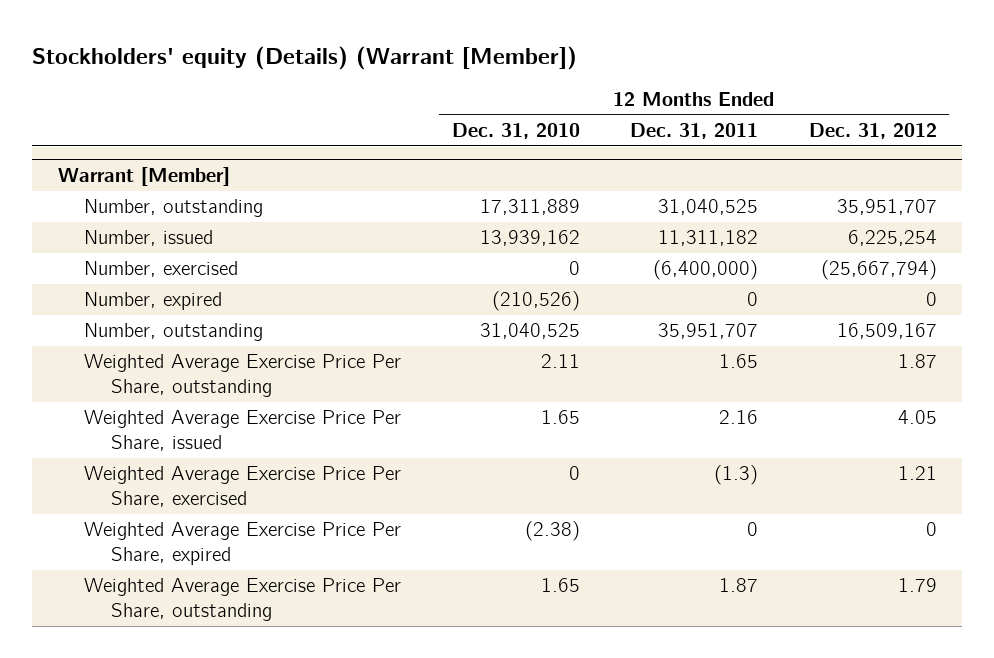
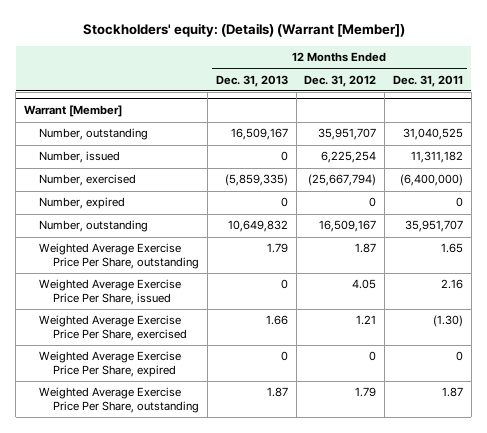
[32,45,578,70] Stockholders' equity (Details) (Warrant [Member]) -> [82,23,405,38] Stockholders' equity: (Details) (Warrant [Member])
[451,123,580,140] Dec. 31, 2010 -> none
none -> [215,74,288,87] Dec. 31, 2013
[714,465,759,486] (1.3) -> [433,315,464,328] (1.30)

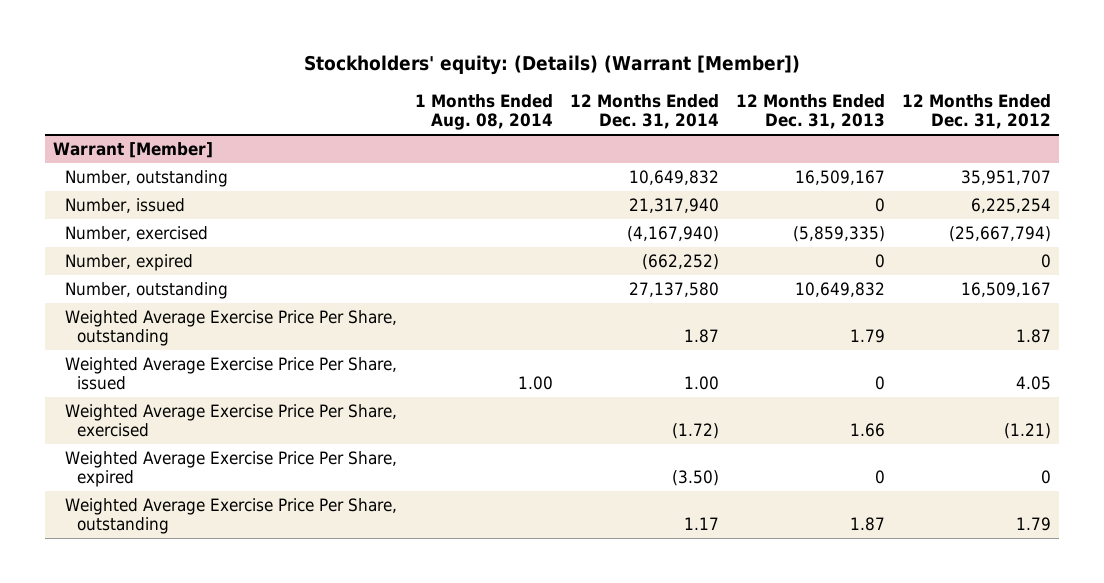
[393,74,464,87] Dec. 31, 2011 -> none
none -> [414,93,553,130] 1 Months Ended Aug. 08, 2014
none -> [569,93,719,129] 12 Months Ended Dec. 31, 2014
[356,315,377,326] 1.21 -> [1003,423,1051,440] (1.21)

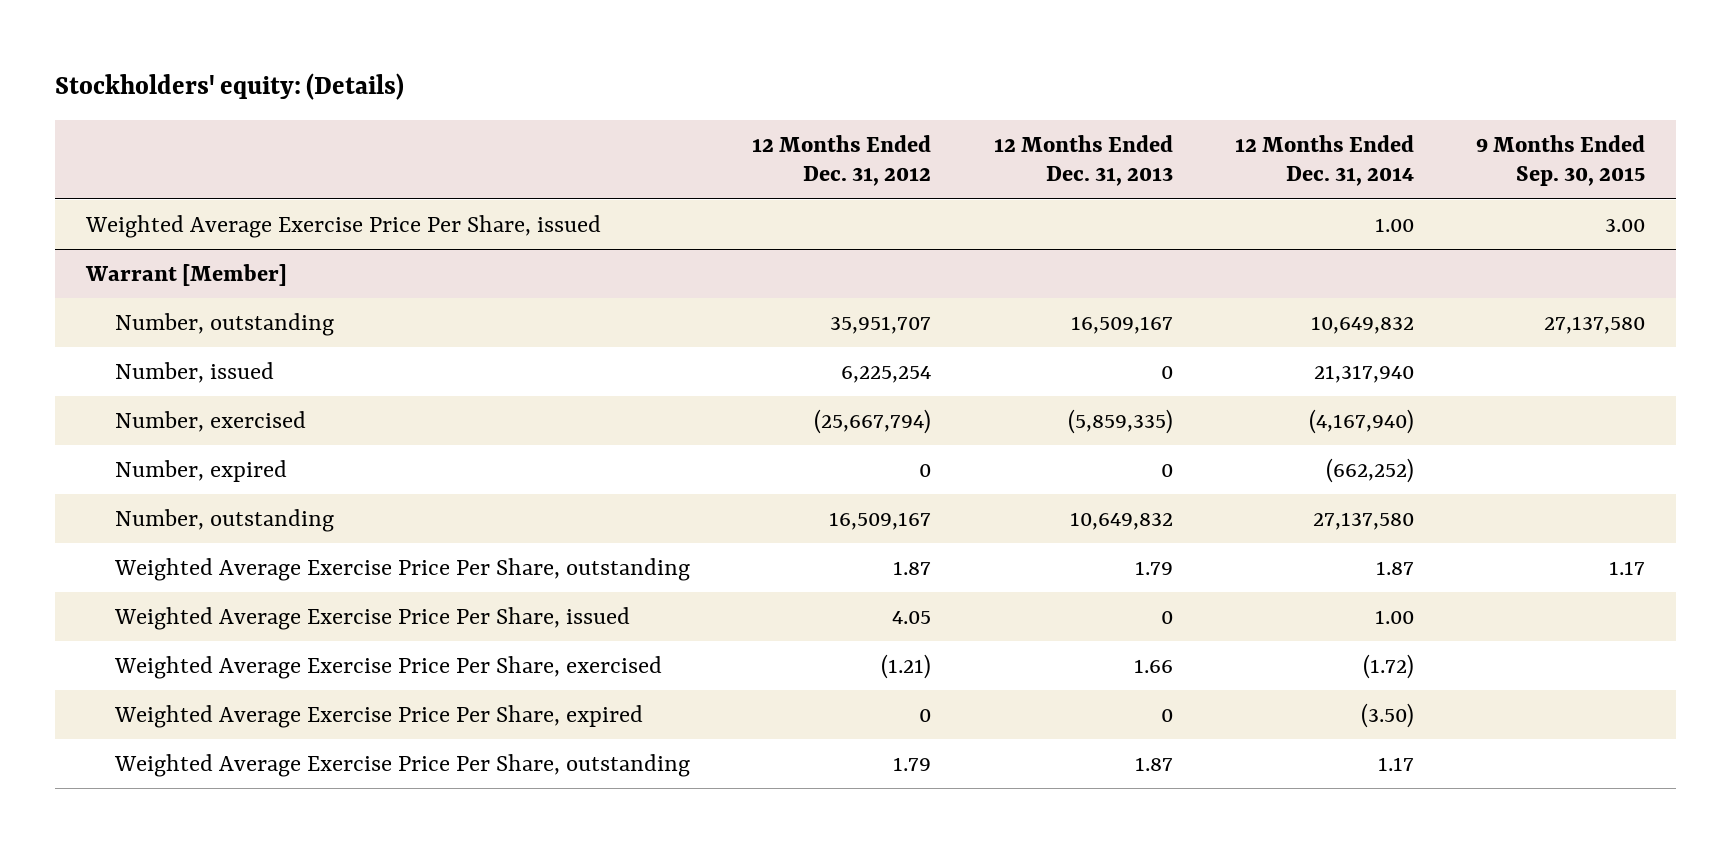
[304,55,801,76] Stockholders' equity: (Details) (Warrant [Member]) -> [54,73,404,101] Stockholders' equity: (Details)
[414,93,553,130] 1 Months Ended Aug. 08, 2014 -> none
none -> [1475,134,1645,187] 9 Months Ended Sep. 30, 2015
none -> [84,214,601,238] Weighted Average Exercise Price Per Share, issued

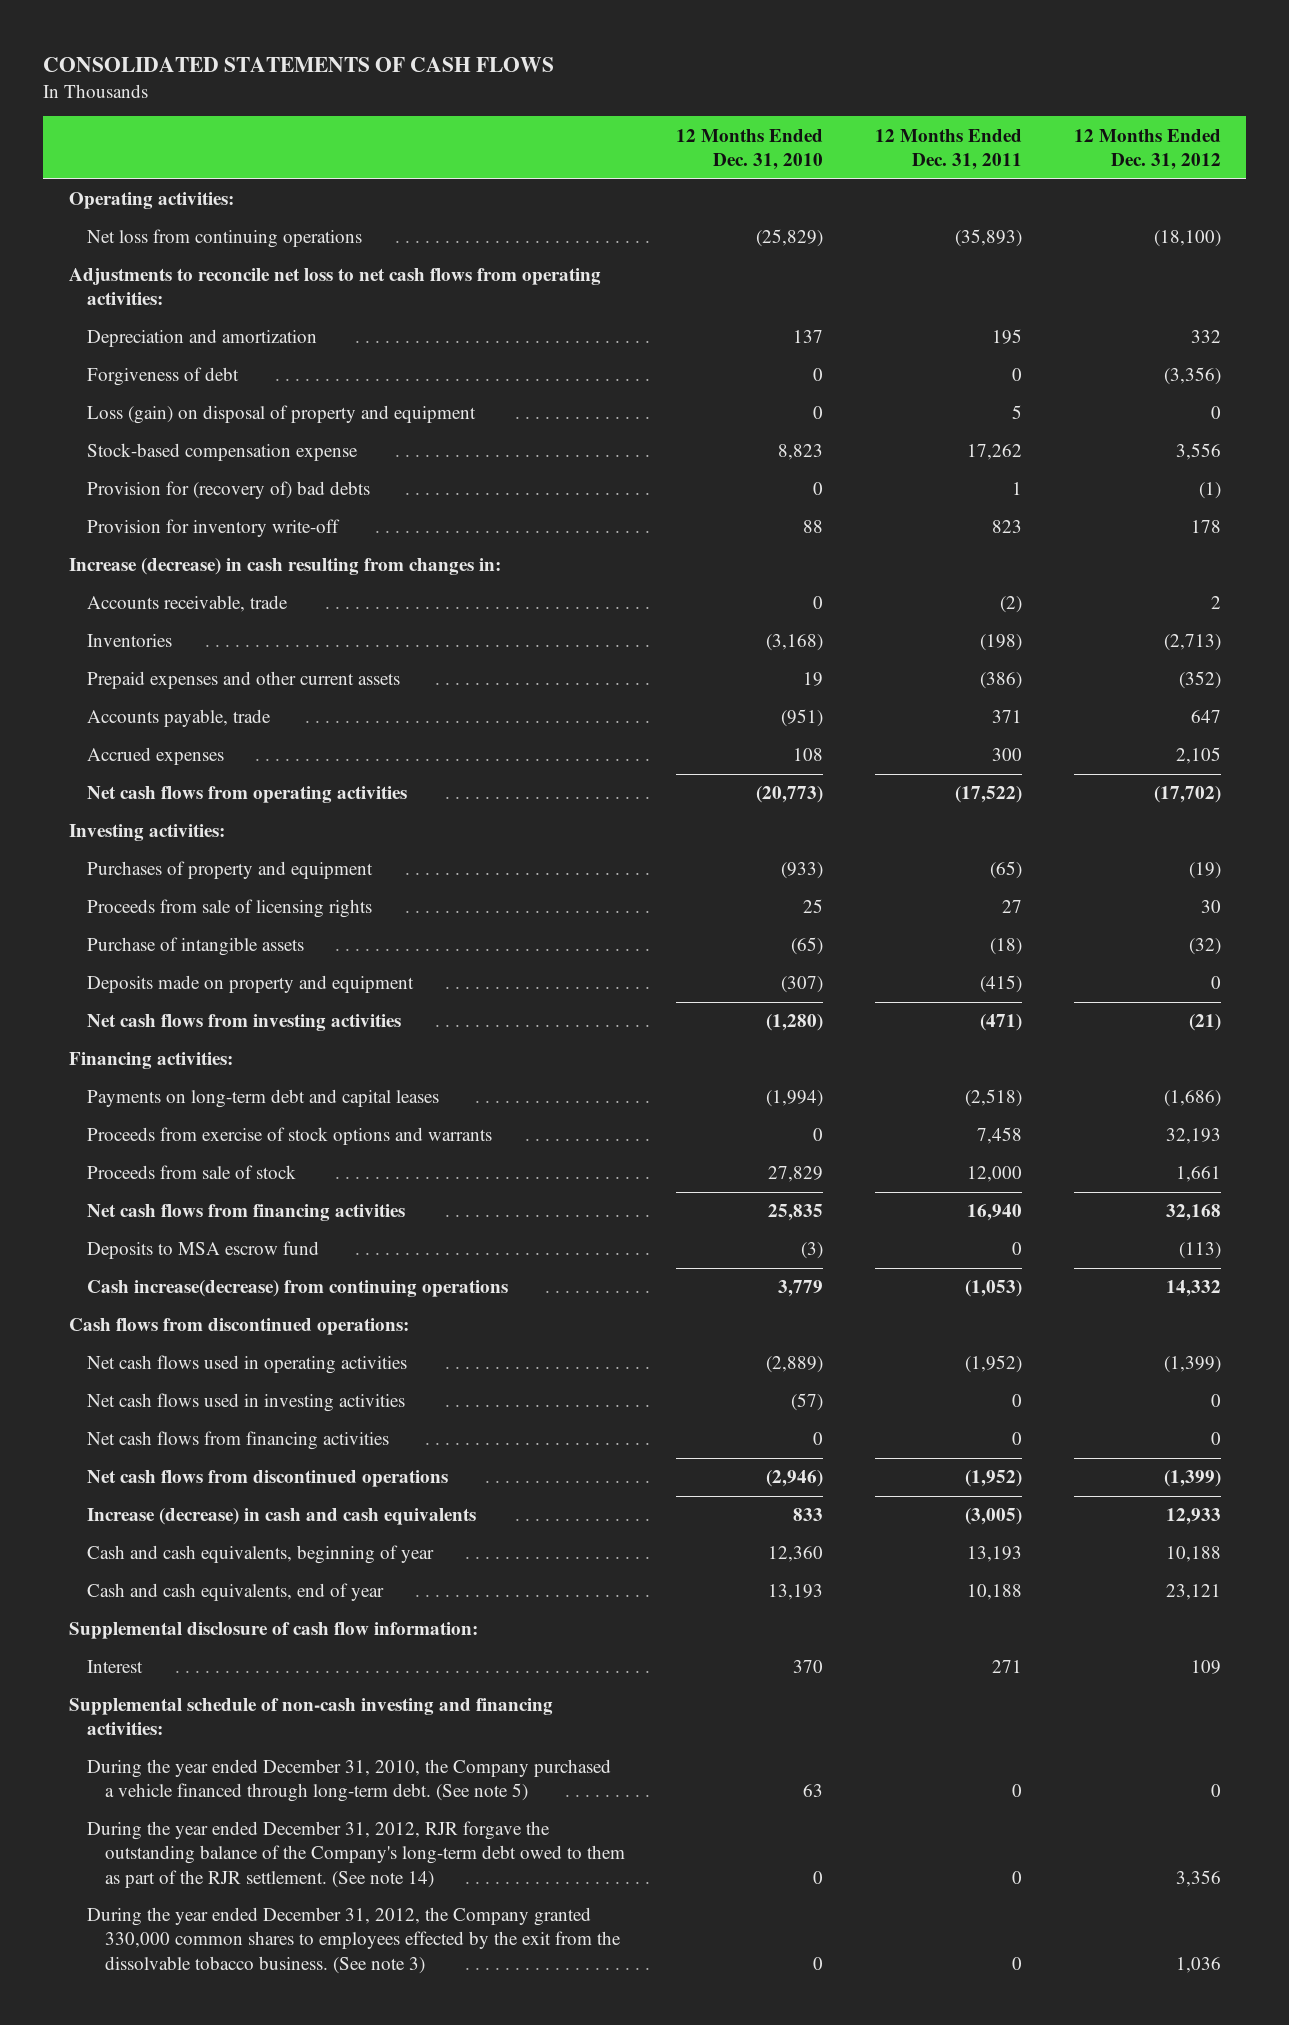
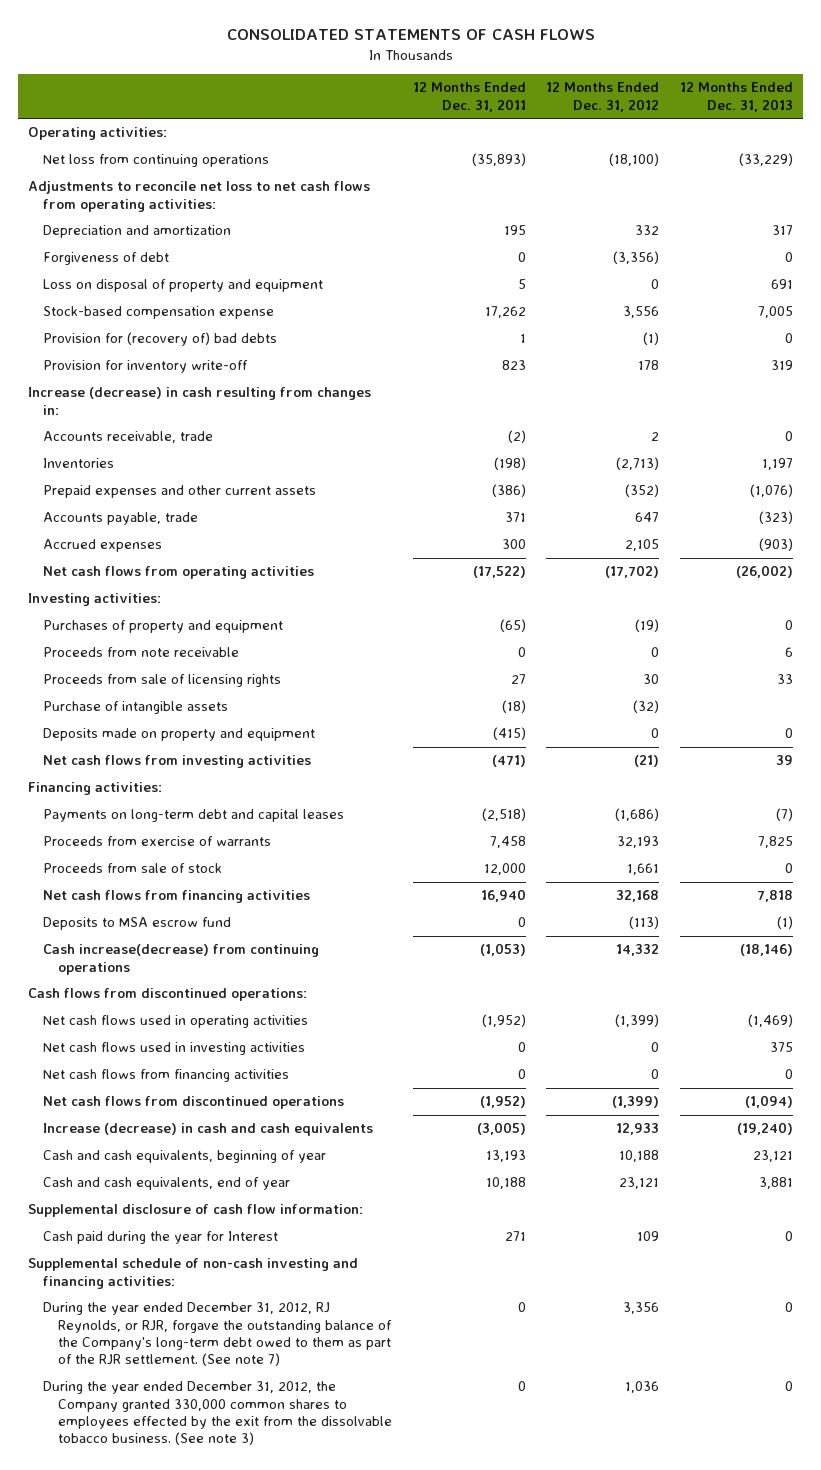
[676,128,824,170] 12 Months Ended Dec. 31, 2010 -> none
none -> [679,82,793,112] 12 Months Ended Dec. 31, 2013
[86,405,476,425] Loss (gain) on disposal of property and equipment -> [43,279,324,293] Loss on disposal of property and equipment
none -> [43,647,240,658] Proceeds from note receivable
[86,1127,492,1146] Proceeds from exercise of stock options and warrants -> [43,836,272,847] Proceeds from exercise of warrants
[86,1660,143,1674] Interest -> [43,1231,279,1245] Cash paid during the year for Interest
[86,1759,611,1803] During the year ended December 31, 2010, the Company purchased a vehicle financed through long-term debt. (See note 5) -> none
[86,1821,625,1888] During the year ended December 31, 2012, RJR forgave the outstanding balance of the Company's long-term debt owed to them as part of the RJR settlement. (See note 14) -> [43,1302,393,1367] During the year ended December 31, 2012, RJ Reynolds, or RJR, forgave the outstanding balance of the Company's long-term debt owed to them as part of the RJR settlement. (See note 7)

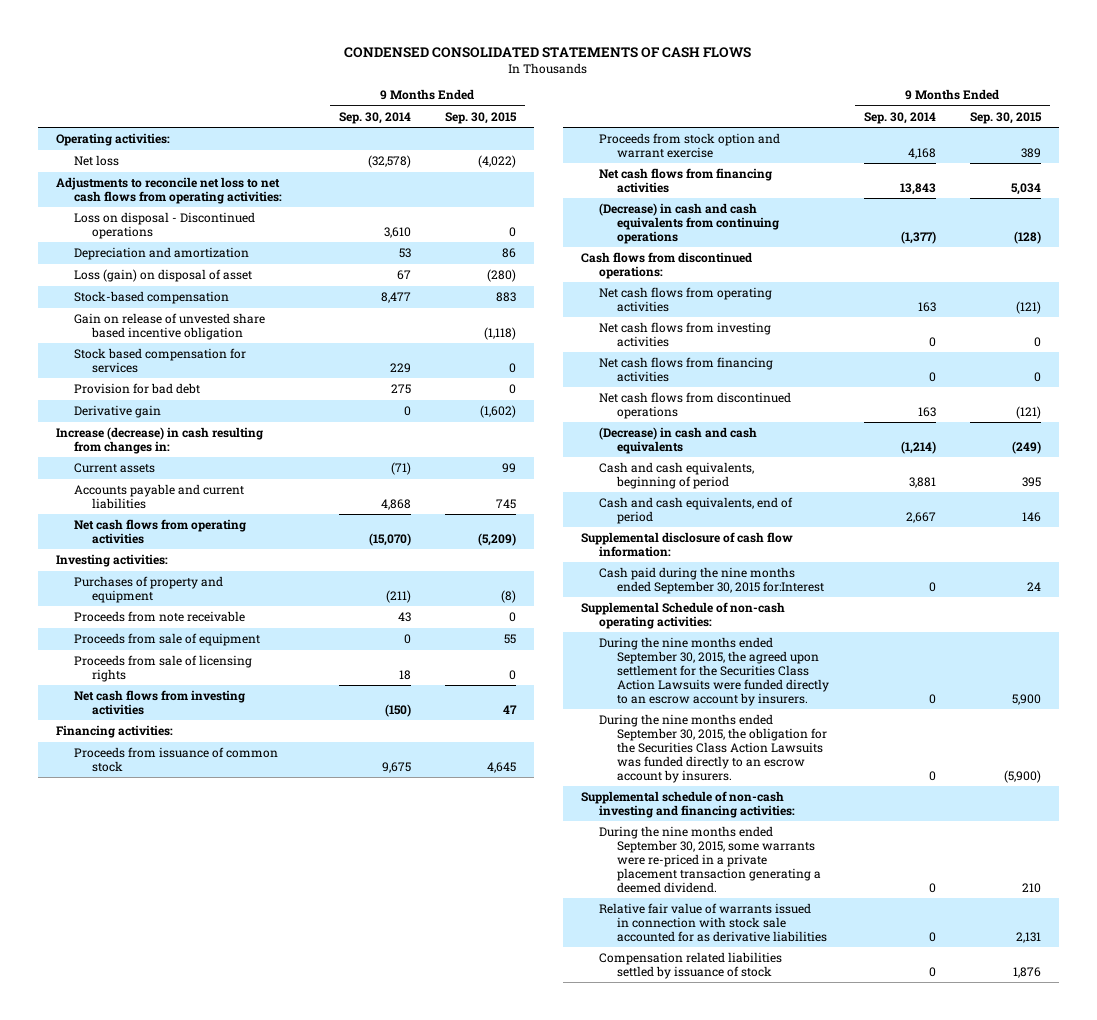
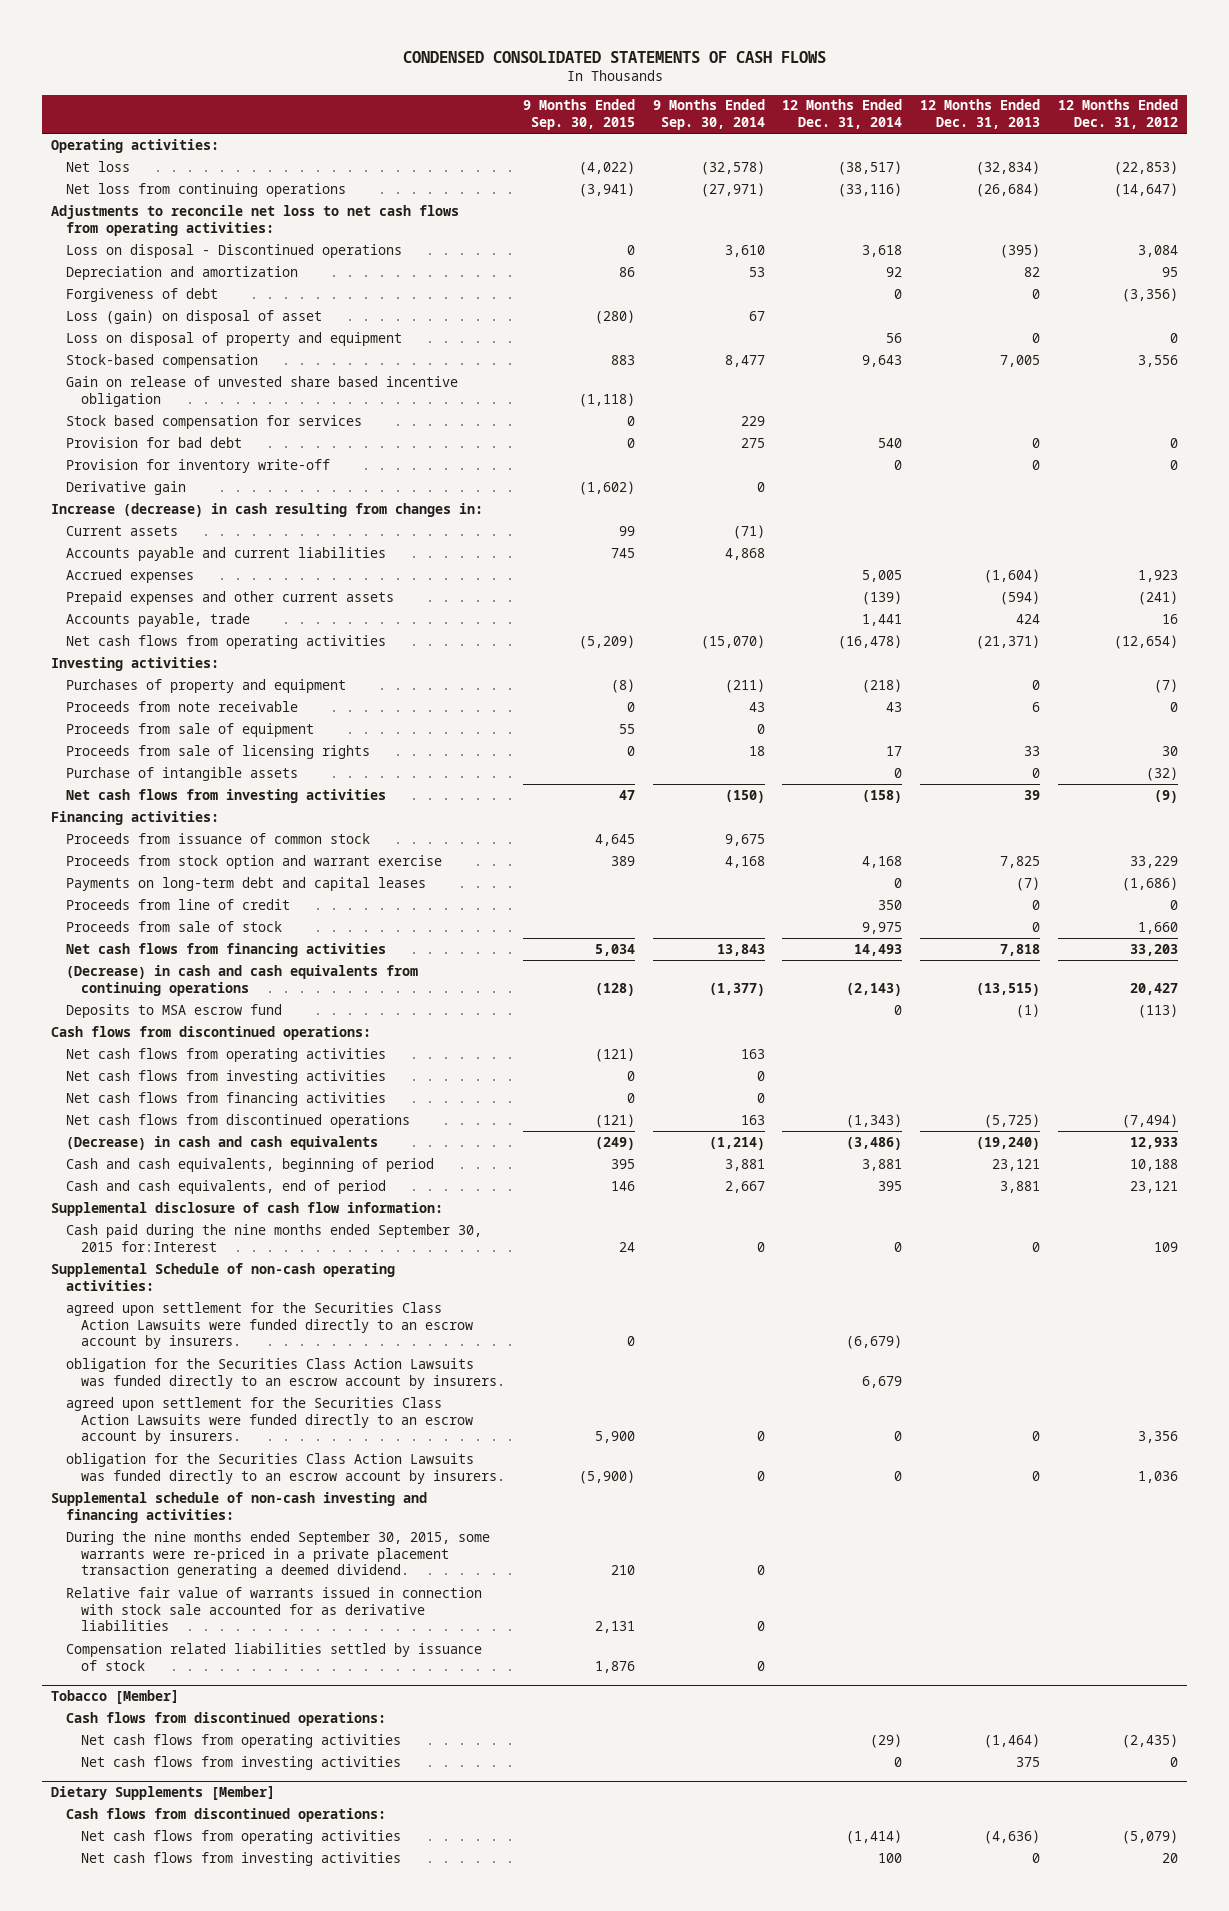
none -> [782,99,903,130] 12 Months Ended Dec. 31, 2014
none -> [920,99,1041,130] 12 Months Ended Dec. 31, 2013
none -> [1058,99,1179,130] 12 Months Ended Dec. 31, 2012
none -> [66,182,347,197] Net loss from continuing operations
none -> [66,287,219,302] Forgiveness of debt
none -> [66,331,403,346] Loss on disposal of property and equipment
none -> [66,458,331,473] Provision for inventory write-off
none -> [66,568,195,583] Accrued expenses
none -> [66,590,395,605] Prepaid expenses and other current assets
none -> [66,612,251,627] Accounts payable, trade
none -> [66,766,299,781] Purchase of intangible assets
none -> [66,876,427,891] Payments on long-term debt and capital leases
none -> [66,898,291,910] Proceeds from line of credit
none -> [66,920,283,932] Proceeds from sale of stock
none -> [66,1003,283,1018] Deposits to MSA escrow fund
none -> [66,1301,473,1350] agreed upon settlement for the Securities Class Action Lawsuits were funded directly to an escrow account by insurers.
none -> [66,1357,505,1389] obligation for the Securities Class Action Lawsuits was funded directly to an escrow account by insurers.
[598,637,829,706] During the nine months ended September 30, 2015, the agreed upon settlement for the Securities Class Action Lawsuits were funded directly to an escrow account by insurers. -> [66,1396,473,1445] agreed upon settlement for the Securities Class Action Lawsuits were funded directly to an escrow account by insurers.
[598,714,827,783] During the nine months ended September 30, 2015, the obligation for the Securities Class Action Lawsuits was funded directly to an escrow account by insurers. -> [66,1452,505,1484] obligation for the Securities Class Action Lawsuits was funded directly to an escrow account by insurers.
none -> [51,1690,180,1705] Tobacco [Member]
none -> [66,1711,387,1726] Cash flows from discontinued operations:
none -> [80,1733,401,1748] Net cash flows from operating activities
none -> [80,1755,401,1770] Net cash flows from investing activities
none -> [51,1786,276,1801] Dietary Supplements [Member]
none -> [66,1807,387,1822] Cash flows from discontinued operations:
none -> [80,1829,401,1844] Net cash flows from operating activities
none -> [80,1851,401,1866] Net cash flows from investing activities

